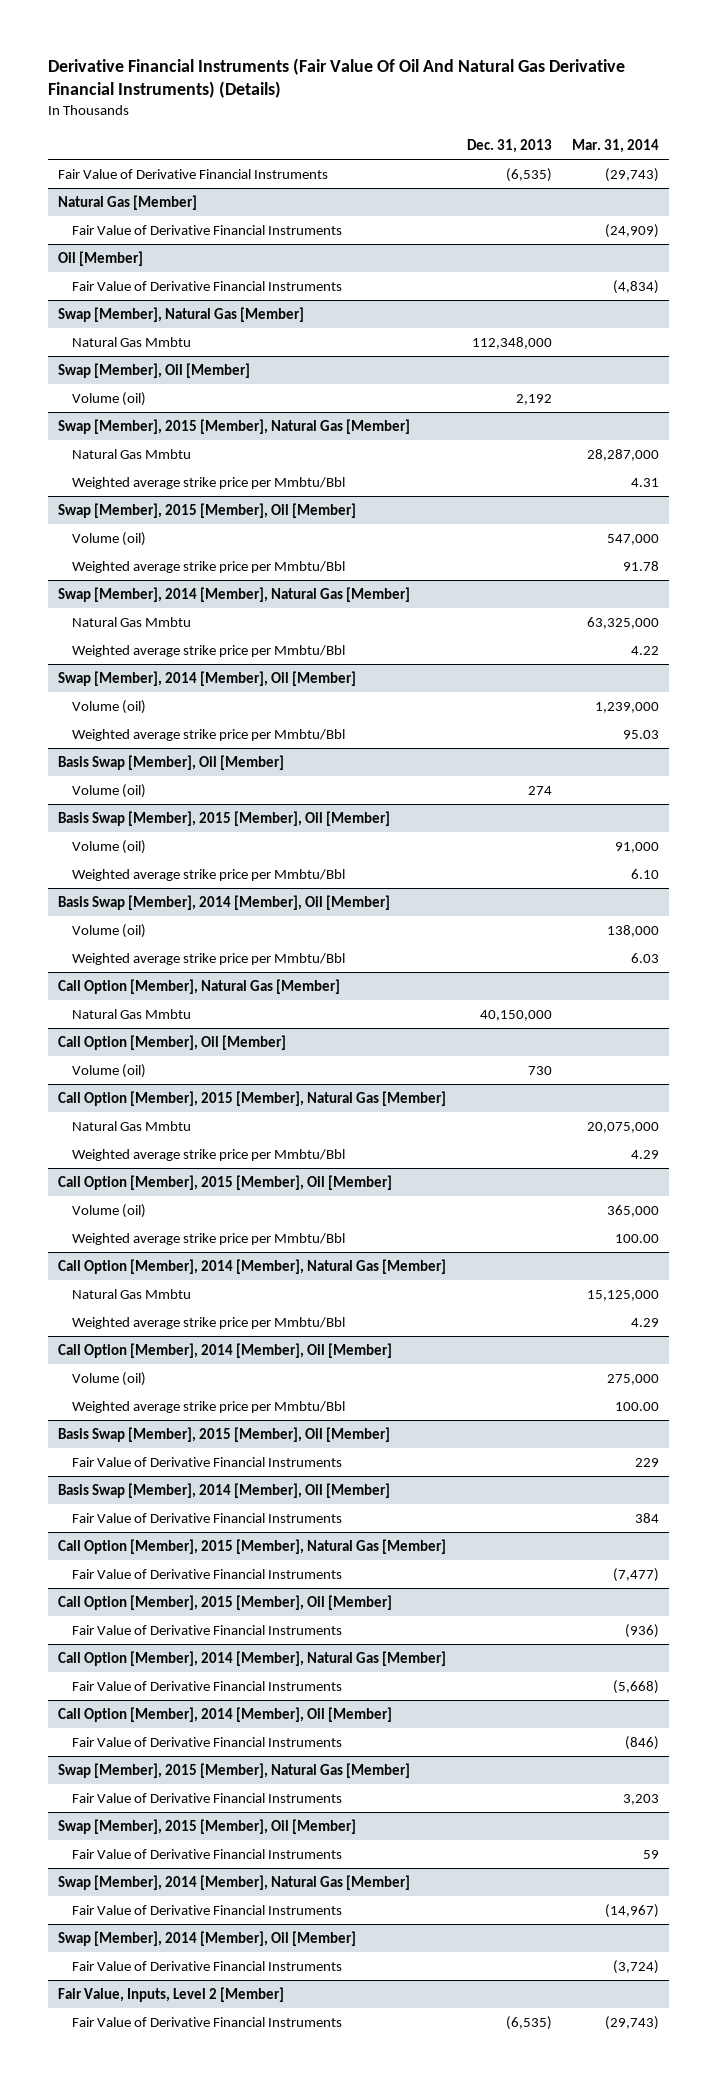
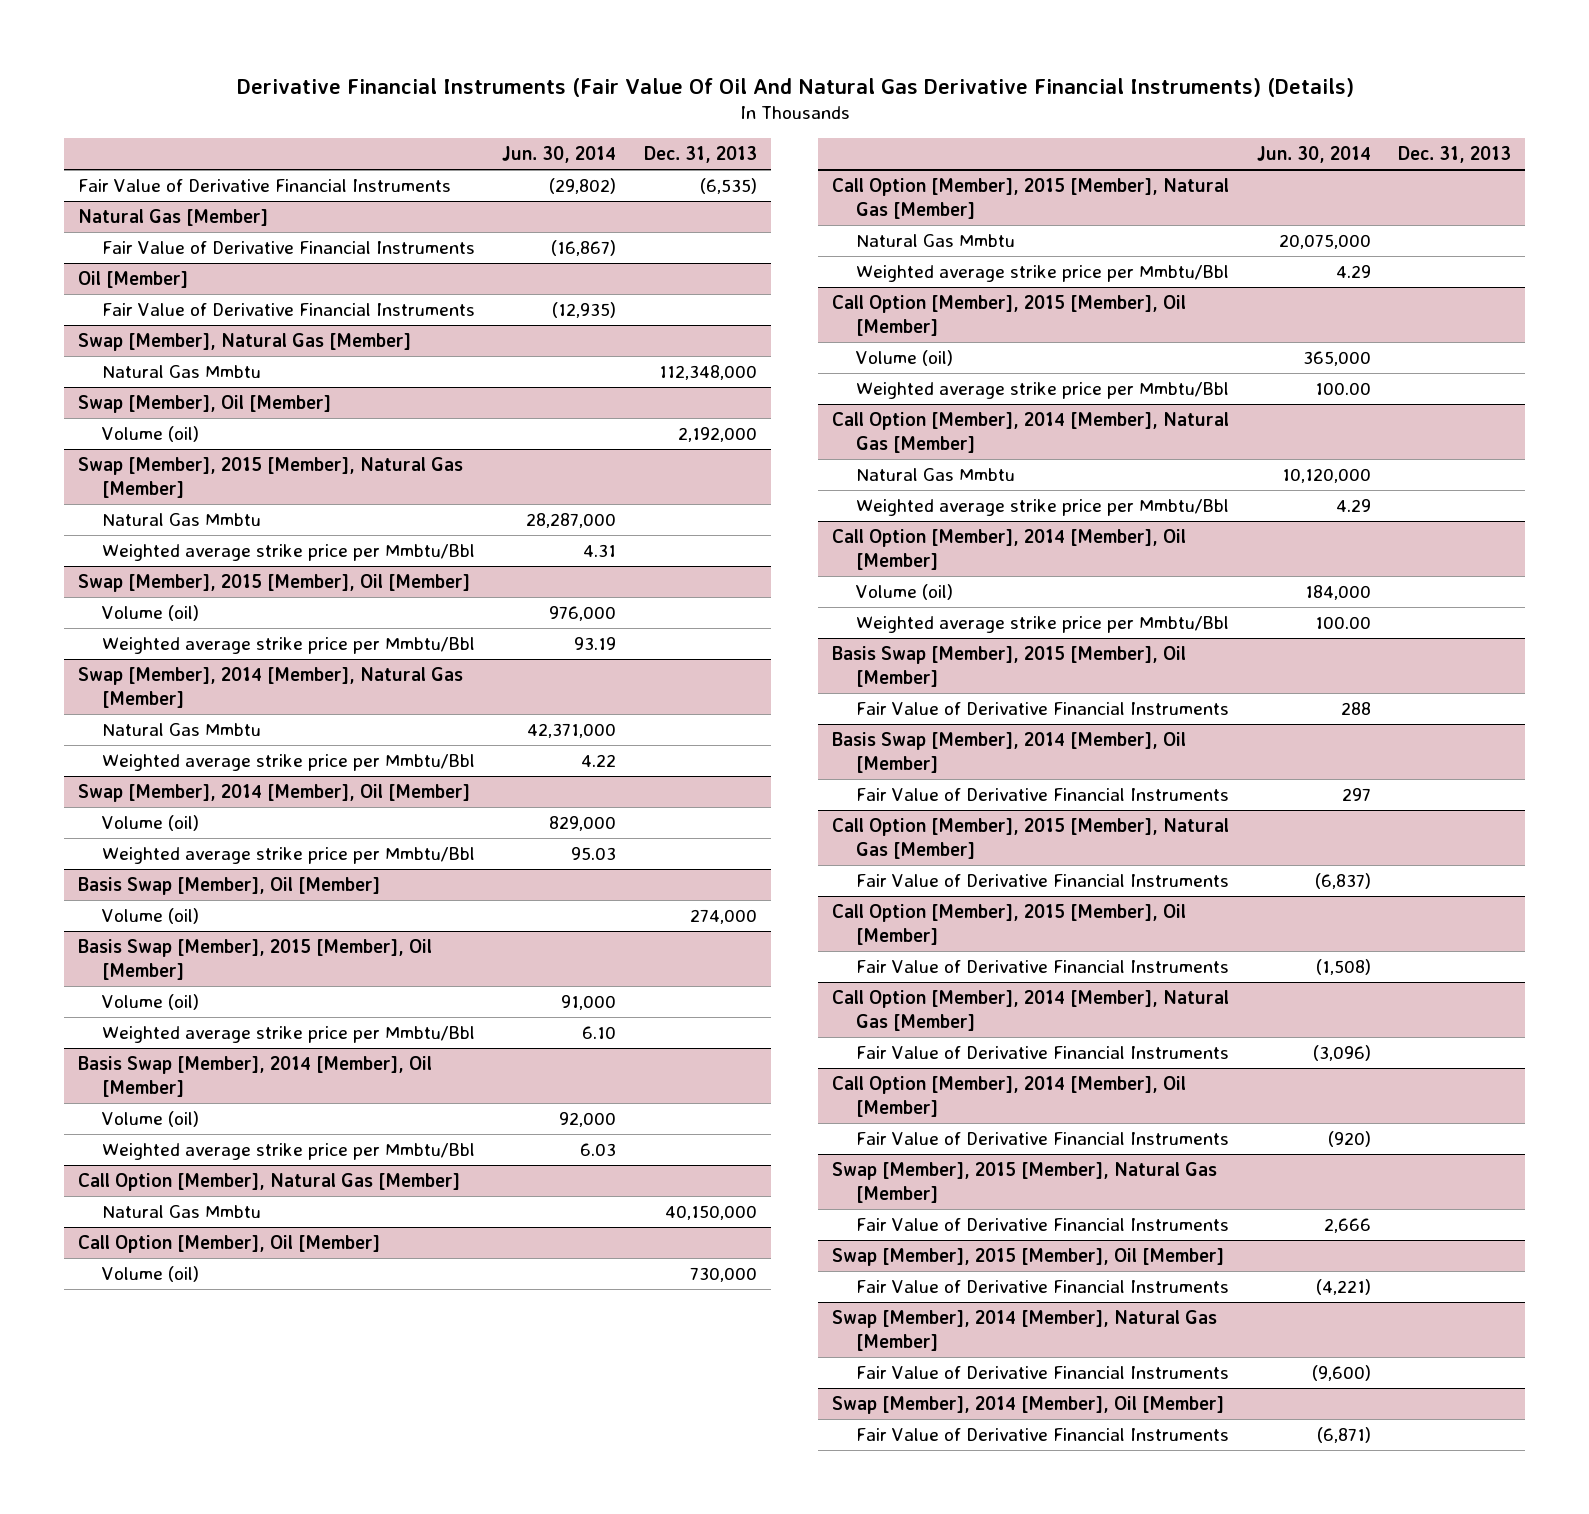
[571,138,659,153] Mar. 31, 2014 -> none
none -> [502,146,617,164] Jun. 30, 2014
[515,394,552,406] 2,192 -> [678,427,758,443] 2,192,000
[527,786,552,796] 274 -> [690,909,758,925] 274,000
[527,1066,552,1076] 730 -> [690,1267,758,1283] 730,000
[58,1987,285,2003] Fair Value, Inputs, Level 2 [Member] -> none
[72,2017,343,2028] Fair Value of Derivative Financial Instruments -> none

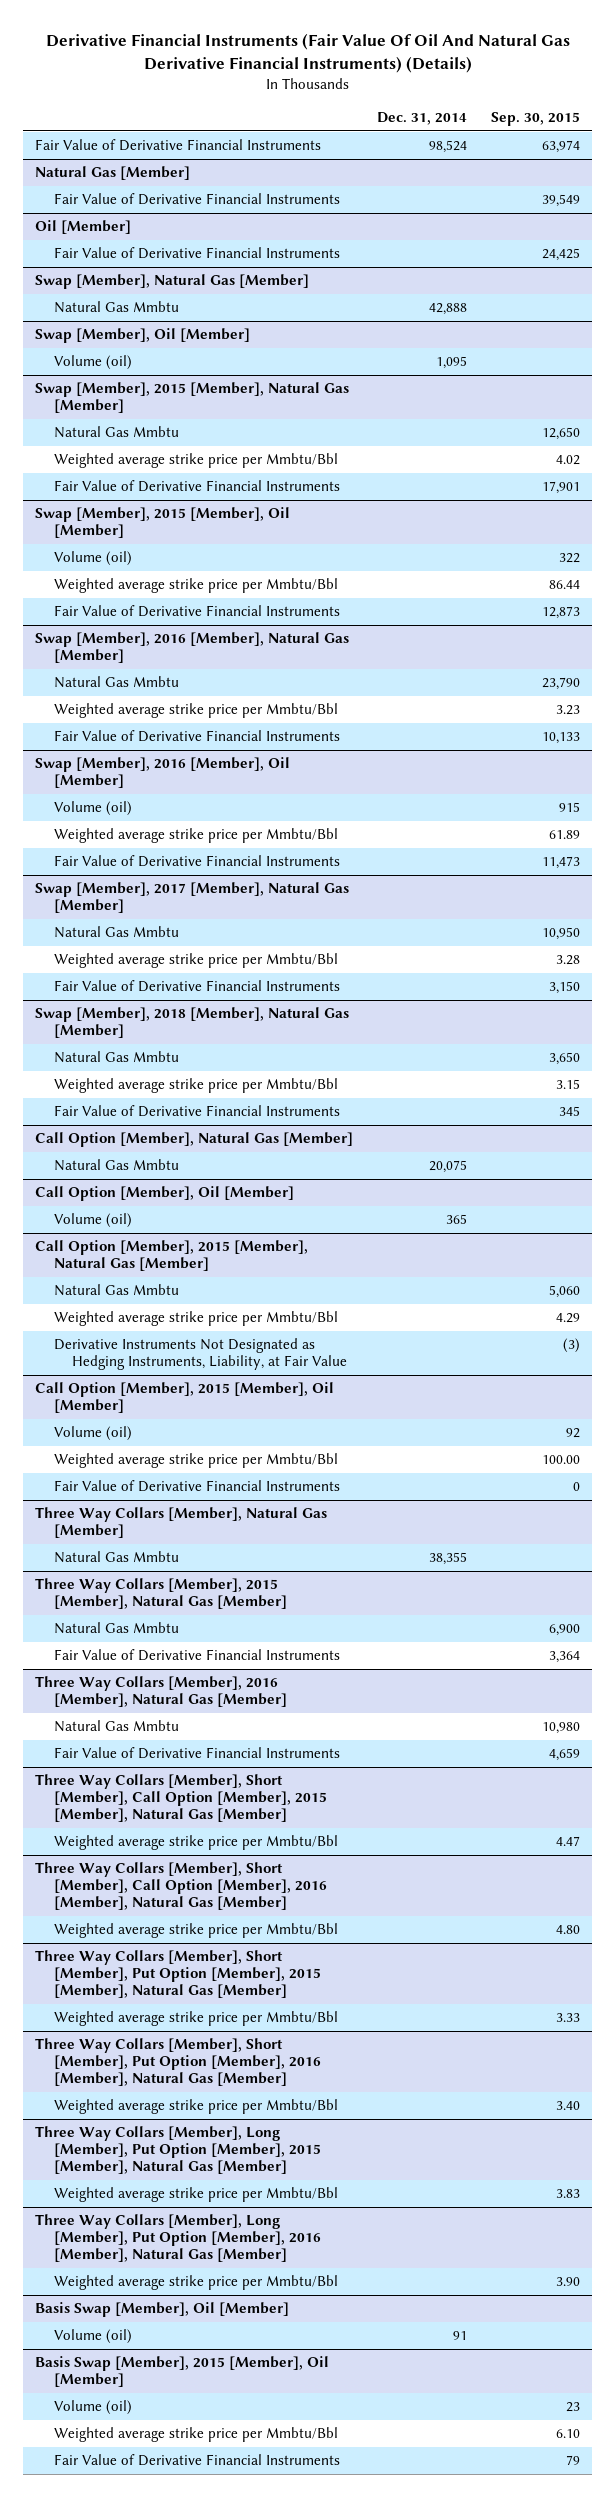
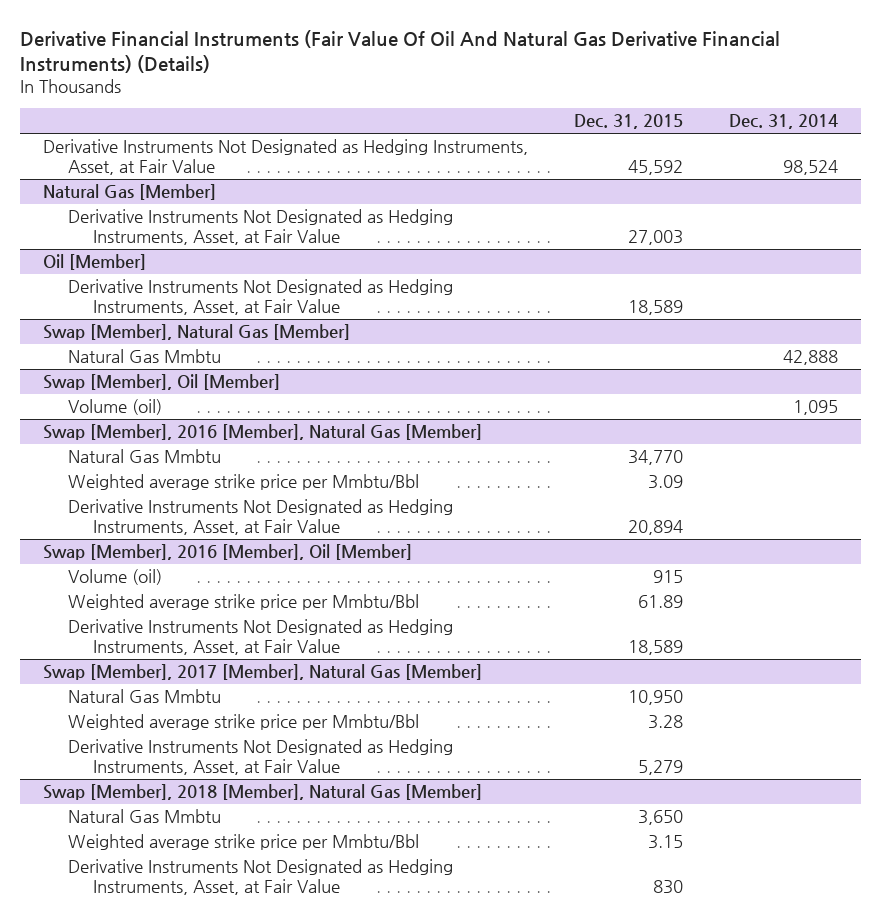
[491,112,581,127] Sep. 30, 2015 -> none
none -> [573,114,683,130] Dec. 31, 2015
[35,139,322,152] Fair Value of Derivative Financial Instruments -> [42,139,528,175] Derivative Instruments Not Designated as Hedging Instruments, Asset, at Fair Value
[53,193,340,206] Fair Value of Derivative Financial Instruments -> [67,209,453,245] Derivative Instruments Not Designated as Hedging Instruments, Asset, at Fair Value
[53,247,340,260] Fair Value of Derivative Financial Instruments -> [67,279,453,315] Derivative Instruments Not Designated as Hedging Instruments, Asset, at Fair Value
[35,382,350,414] Swap [Member], 2015 [Member], Natural Gas [Member] -> none
[53,426,179,439] Natural Gas Mmbtu -> none
[53,453,338,469] Weighted average strike price per Mmbtu/Bbl -> none
[53,480,340,493] Fair Value of Derivative Financial Instruments -> none
[35,507,291,539] Swap [Member], 2015 [Member], Oil [Member] -> none
[53,551,132,567] Volume (oil) -> none
[53,578,338,594] Weighted average strike price per Mmbtu/Bbl -> none
[53,605,340,618] Fair Value of Derivative Financial Instruments -> none
[53,730,340,743] Fair Value of Derivative Financial Instruments -> [67,499,453,535] Derivative Instruments Not Designated as Hedging Instruments, Asset, at Fair Value
[53,855,340,868] Fair Value of Derivative Financial Instruments -> [67,619,453,655] Derivative Instruments Not Designated as Hedging Instruments, Asset, at Fair Value
[53,980,340,993] Fair Value of Derivative Financial Instruments -> [67,739,453,775] Derivative Instruments Not Designated as Hedging Instruments, Asset, at Fair Value
[35,1132,354,1148] Call Option [Member], Natural Gas [Member] -> none
[53,1159,179,1172] Natural Gas Mmbtu -> none
[35,1186,295,1202] Call Option [Member], Oil [Member] -> none
[53,1213,132,1229] Volume (oil) -> none
[35,1240,309,1272] Call Option [Member], 2015 [Member], Natural Gas [Member] -> none
[53,1284,179,1297] Natural Gas Mmbtu -> none
[53,1311,338,1327] Weighted average strike price per Mmbtu/Bbl -> none
[53,1338,348,1371] Derivative Instruments Not Designated as Hedging Instruments, Liability, at Fair Value -> none
[35,1382,335,1414] Call Option [Member], 2015 [Member], Oil [Member] -> none
[53,1426,132,1442] Volume (oil) -> none
[53,1453,338,1469] Weighted average strike price per Mmbtu/Bbl -> none
[53,1480,340,1493] Fair Value of Derivative Financial Instruments -> none
[35,1507,328,1539] Three Way Collars [Member], Natural Gas [Member] -> none
[53,1551,179,1564] Natural Gas Mmbtu -> none
[35,1578,287,1610] Three Way Collars [Member], 2015 [Member], Natural Gas [Member] -> none
[53,1622,179,1635] Natural Gas Mmbtu -> none
[53,1649,340,1662] Fair Value of Derivative Financial Instruments -> none
[35,1676,287,1708] Three Way Collars [Member], 2016 [Member], Natural Gas [Member] -> none
[53,1720,179,1733] Natural Gas Mmbtu -> none
[53,1747,340,1760] Fair Value of Derivative Financial Instruments -> none
[35,1774,327,1823] Three Way Collars [Member], Short [Member], Call Option [Member], 2015 [Member], Natural Gas [Member] -> none
[53,1835,338,1851] Weighted average strike price per Mmbtu/Bbl -> none
[35,1862,327,1911] Three Way Collars [Member], Short [Member], Call Option [Member], 2016 [Member], Natural Gas [Member] -> none
[53,1923,338,1939] Weighted average strike price per Mmbtu/Bbl -> none
[35,1950,321,1999] Three Way Collars [Member], Short [Member], Put Option [Member], 2015 [Member], Natural Gas [Member] -> none
[53,2011,338,2027] Weighted average strike price per Mmbtu/Bbl -> none
[35,2038,321,2087] Three Way Collars [Member], Short [Member], Put Option [Member], 2016 [Member], Natural Gas [Member] -> none
[53,2099,338,2115] Weighted average strike price per Mmbtu/Bbl -> none
[35,2126,321,2175] Three Way Collars [Member], Long [Member], Put Option [Member], 2015 [Member], Natural Gas [Member] -> none
[53,2187,338,2203] Weighted average strike price per Mmbtu/Bbl -> none
[35,2214,321,2263] Three Way Collars [Member], Long [Member], Put Option [Member], 2016 [Member], Natural Gas [Member] -> none
[53,2275,338,2291] Weighted average strike price per Mmbtu/Bbl -> none
[35,2302,290,2318] Basis Swap [Member], Oil [Member] -> none
[53,2329,132,2345] Volume (oil) -> none
[35,2356,330,2388] Basis Swap [Member], 2015 [Member], Oil [Member] -> none
[53,2400,132,2416] Volume (oil) -> none
[53,2427,338,2443] Weighted average strike price per Mmbtu/Bbl -> none
[53,2454,340,2467] Fair Value of Derivative Financial Instruments -> none
[53,1105,340,1118] Fair Value of Derivative Financial Instruments -> [67,859,453,895] Derivative Instruments Not Designated as Hedging Instruments, Asset, at Fair Value

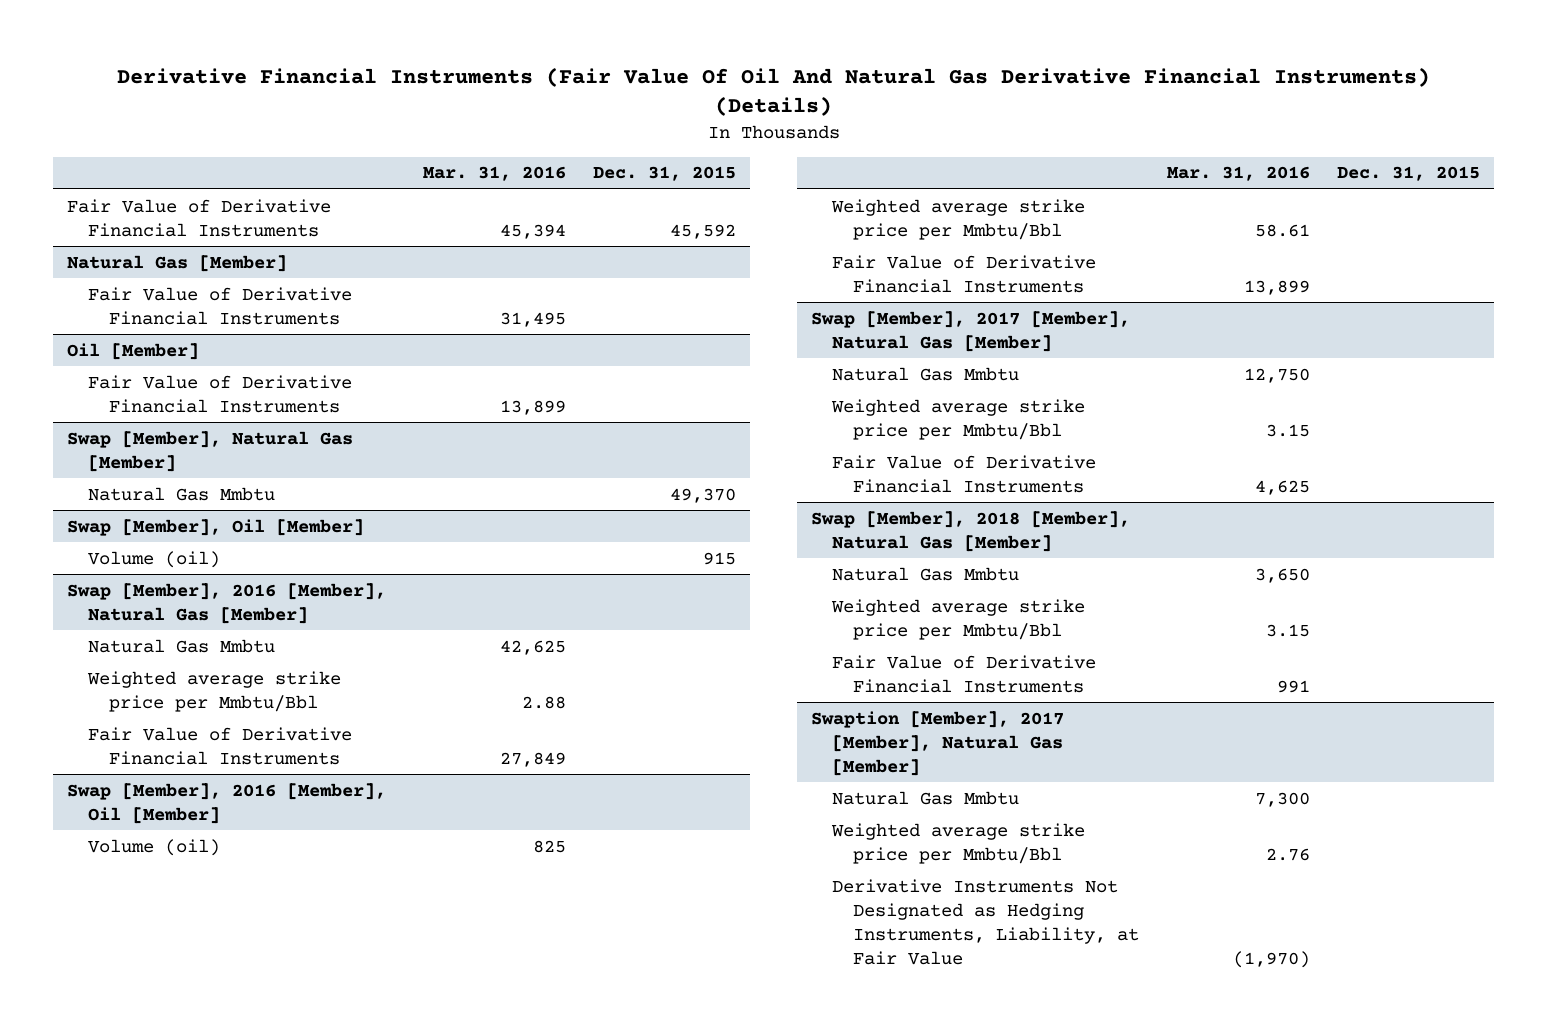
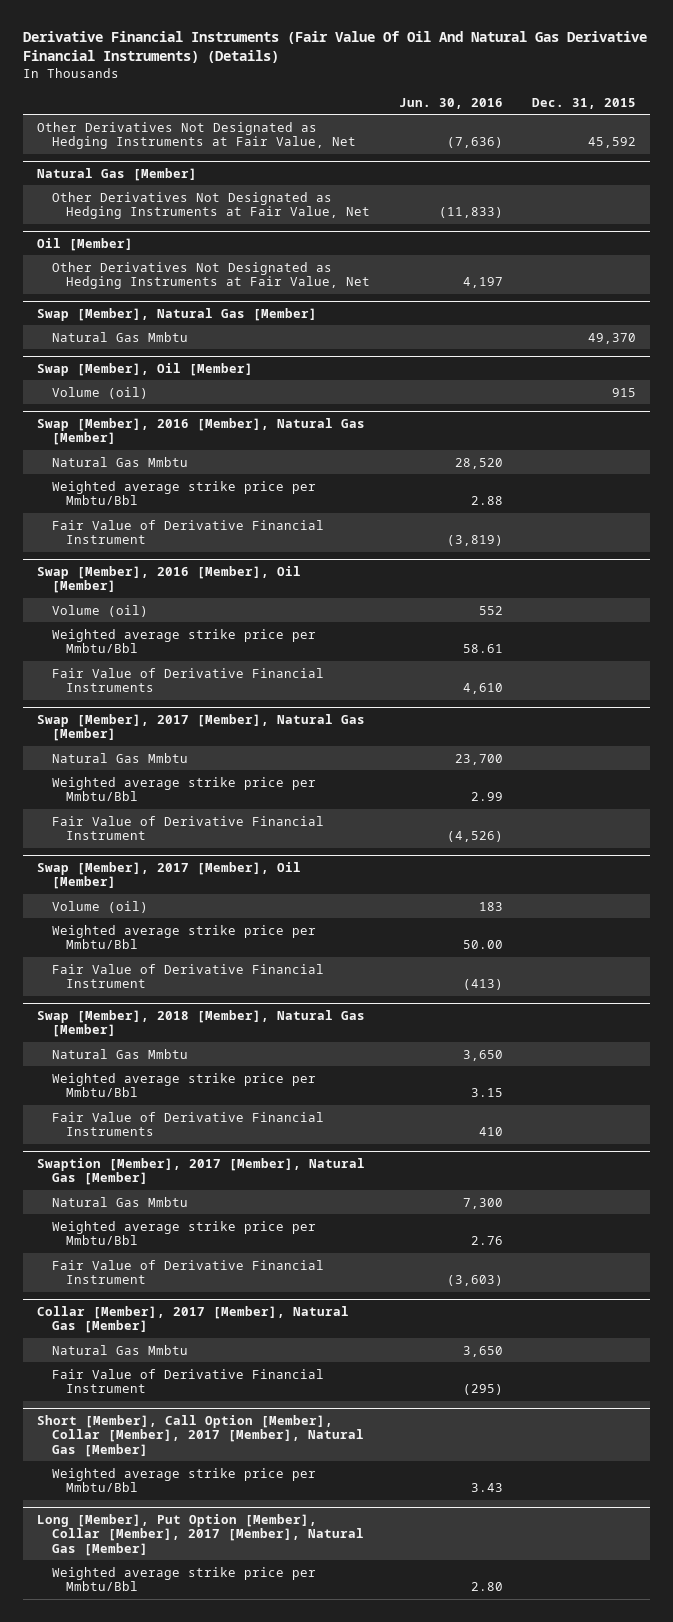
[422,166,566,182] Mar. 31, 2016 -> none
none -> [399,97,504,109] Jun. 30, 2016
[66,198,331,237] Fair Value of Derivative Financial Instruments -> [37,121,356,149] Other Derivatives Not Designated as Hedging Instruments at Fair Value, Net
[87,286,352,325] Fair Value of Derivative Financial Instruments -> none
none -> [51,191,371,219] Other Derivatives Not Designated as Hedging Instruments at Fair Value, Net
[87,374,352,413] Fair Value of Derivative Financial Instruments -> none
none -> [51,261,371,289] Other Derivatives Not Designated as Hedging Instruments at Fair Value, Net
[87,726,352,765] Fair Value of Derivative Financial Instruments -> [51,519,324,544] Fair Value of Derivative Financial Instrument
[832,454,1097,493] Fair Value of Derivative Financial Instruments -> [51,815,324,840] Fair Value of Derivative Financial Instrument
none -> [37,861,302,890] Swap [Member], 2017 [Member], Oil [Member]
none -> [51,900,148,913] Volume (oil)
none -> [51,924,316,949] Weighted average strike price per Mmbtu/Bbl
none -> [51,963,324,988] Fair Value of Derivative Financial Instrument
[832,878,1140,965] Derivative Instruments Not Designated as Hedging Instruments, Liability, at Fair Value -> [51,1259,324,1284] Fair Value of Derivative Financial Instrument
none -> [37,1305,350,1334] Collar [Member], 2017 [Member], Natural Gas [Member]
none -> [51,1344,188,1355] Natural Gas Mmbtu
none -> [51,1368,324,1393] Fair Value of Derivative Financial Instrument
none -> [37,1414,364,1457] Short [Member], Call Option [Member], Collar [Member], 2017 [Member], Natural Gas [Member]
none -> [51,1467,316,1492] Weighted average strike price per Mmbtu/Bbl
none -> [37,1513,364,1556] Long [Member], Put Option [Member], Collar [Member], 2017 [Member], Natural Gas [Member]
none -> [51,1566,316,1591] Weighted average strike price per Mmbtu/Bbl

